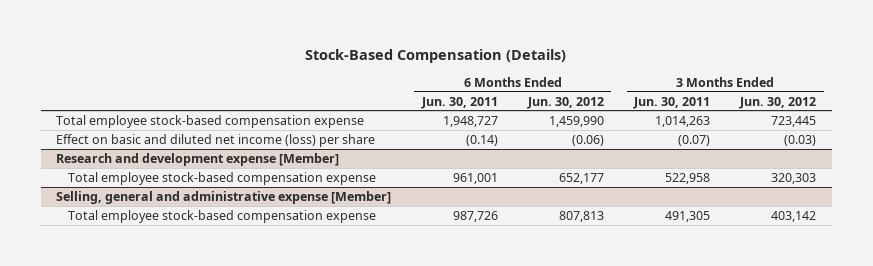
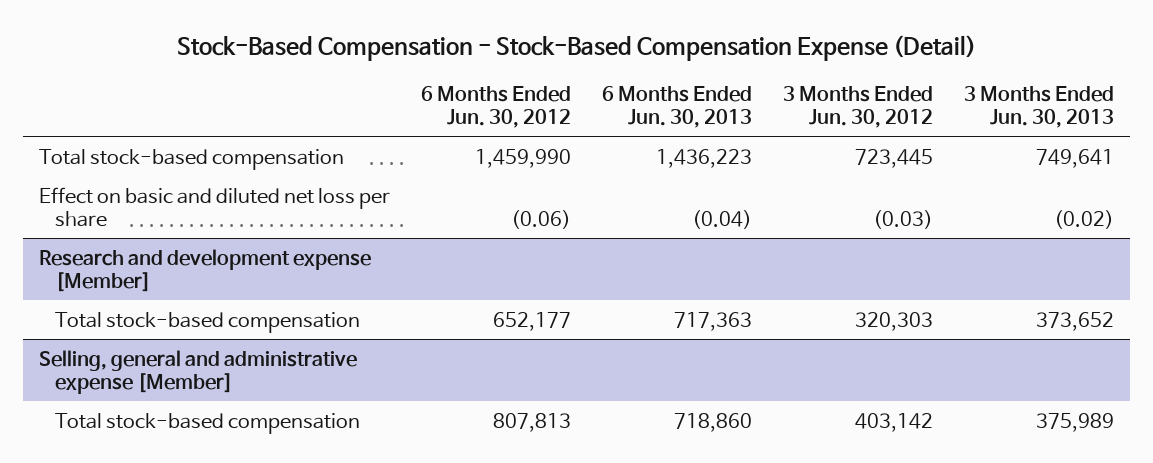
[305,49,567,64] Stock-Based Compensation (Details) -> [177,35,977,62] Stock-Based Compensation - Stock-Based Compensation Expense (Detail)
[420,96,498,109] Jun. 30, 2011 -> none
[633,96,711,109] Jun. 30, 2011 -> none
none -> [601,85,752,129] 6 Months Ended Jun. 30, 2013
none -> [964,85,1115,129] 3 Months Ended Jun. 30, 2013
[56,114,365,128] Total employee stock-based compensation expense -> [38,148,344,170] Total stock-based compensation
[56,133,376,147] Effect on basic and diluted net income (loss) per share -> [38,186,390,227] Effect on basic and diluted net loss per share
[68,171,377,185] Total employee stock-based compensation expense -> [55,311,361,333] Total stock-based compensation
[68,209,377,223] Total employee stock-based compensation expense -> [55,412,361,434] Total stock-based compensation

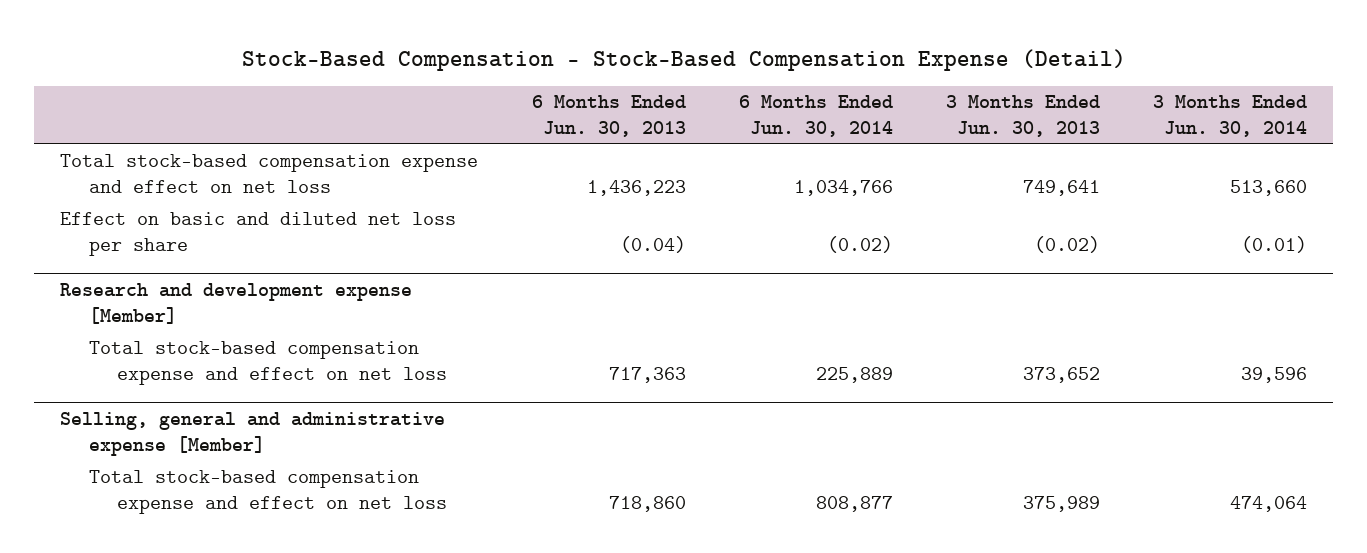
[420,85,571,129] 6 Months Ended Jun. 30, 2012 -> none
[783,85,934,129] 3 Months Ended Jun. 30, 2012 -> none
none -> [738,95,893,138] 6 Months Ended Jun. 30, 2014
none -> [1152,95,1307,138] 3 Months Ended Jun. 30, 2014
[38,148,344,170] Total stock-based compensation -> [60,154,479,193] Total stock-based compensation expense and effect on net loss
[55,311,361,333] Total stock-based compensation -> [88,341,448,385] Total stock-based compensation expense and effect on net loss
[55,412,361,434] Total stock-based compensation -> [88,470,448,514] Total stock-based compensation expense and effect on net loss

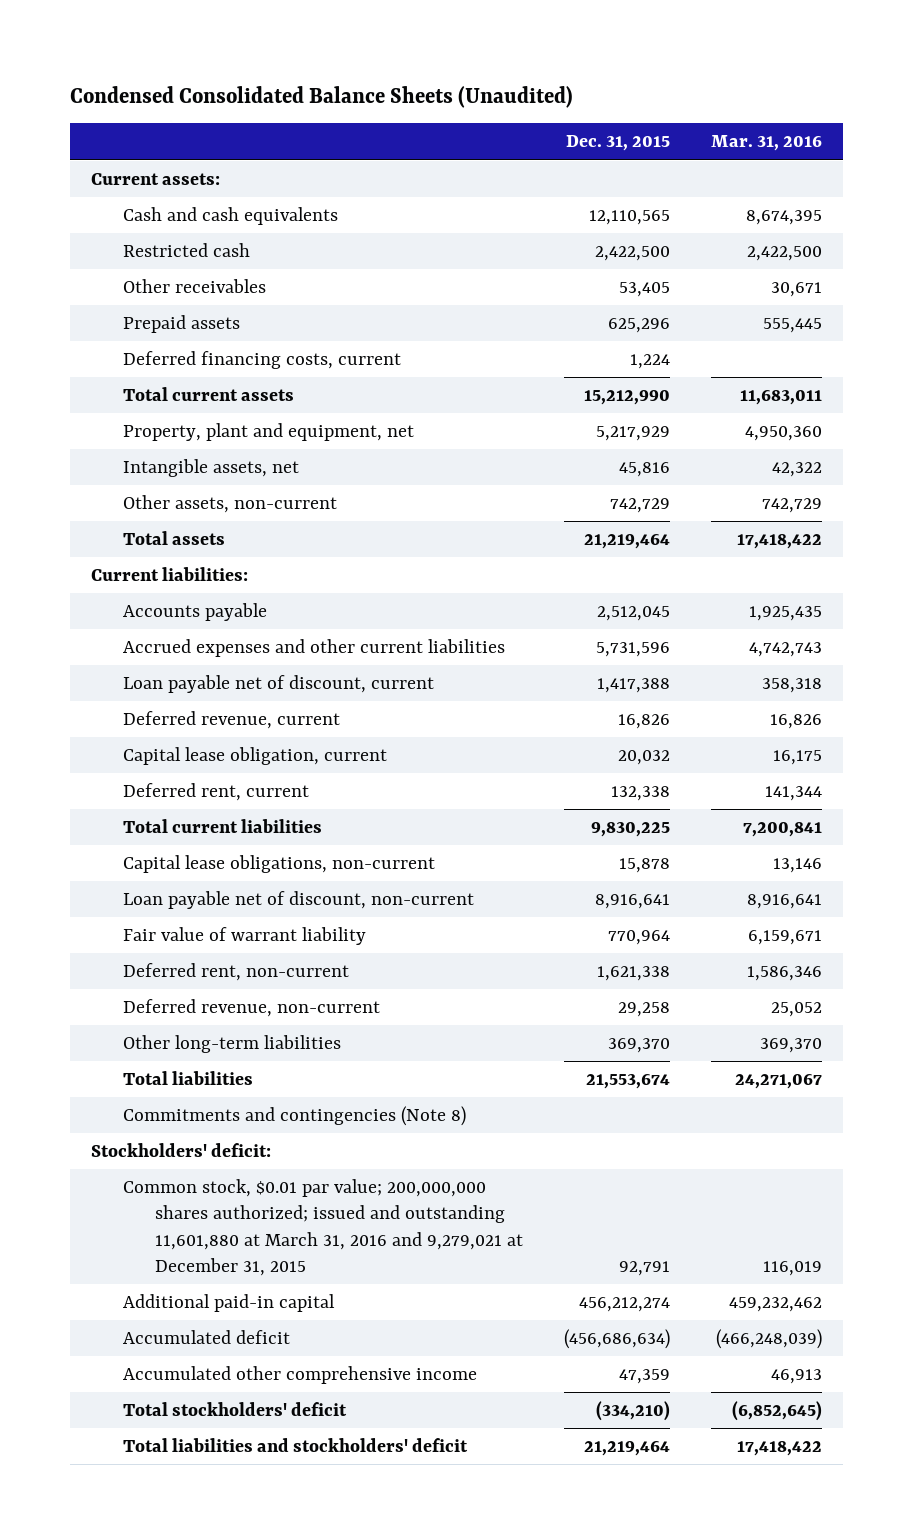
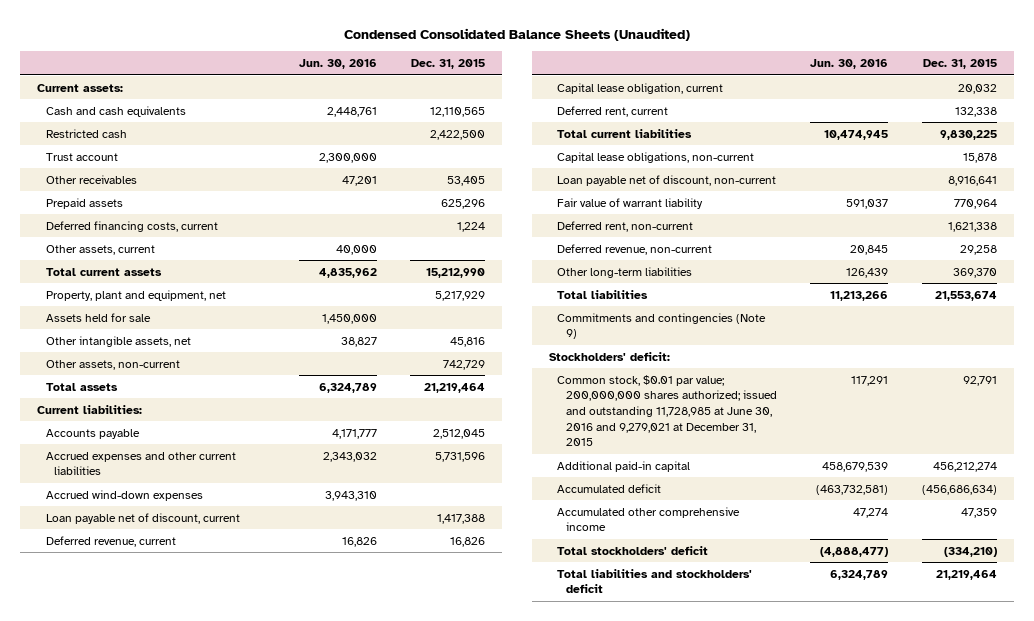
[711,135,823,152] Mar. 31, 2016 -> none
none -> [298,59,377,70] Jun. 30, 2016
none -> [45,152,118,161] Trust account
none -> [45,244,155,255] Other assets, current
none -> [45,312,151,322] Assets held for sale
[122,458,299,477] Intangible assets, net -> [45,335,191,347] Other intangible assets, net
none -> [45,489,203,501] Accrued wind-down expenses
[122,1105,466,1126] Commitments and contingencies (Note 8) -> [557,312,767,340] Commitments and contingencies (Note 9)
[122,1178,523,1277] Common stock, $0.01 par value; 200,000,000 shares authorized; issued and outstanding 11,601,880 at March 31, 2016 and 9,279,021 at December 31, 2015 -> [557,374,778,447] Common stock, $0.01 par value; 200,000,000 shares authorized; issued and outstanding 11,728,985 at June 30, 2016 and 9,279,021 at December 31, 2015

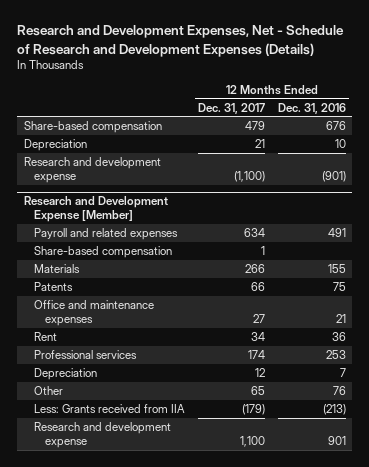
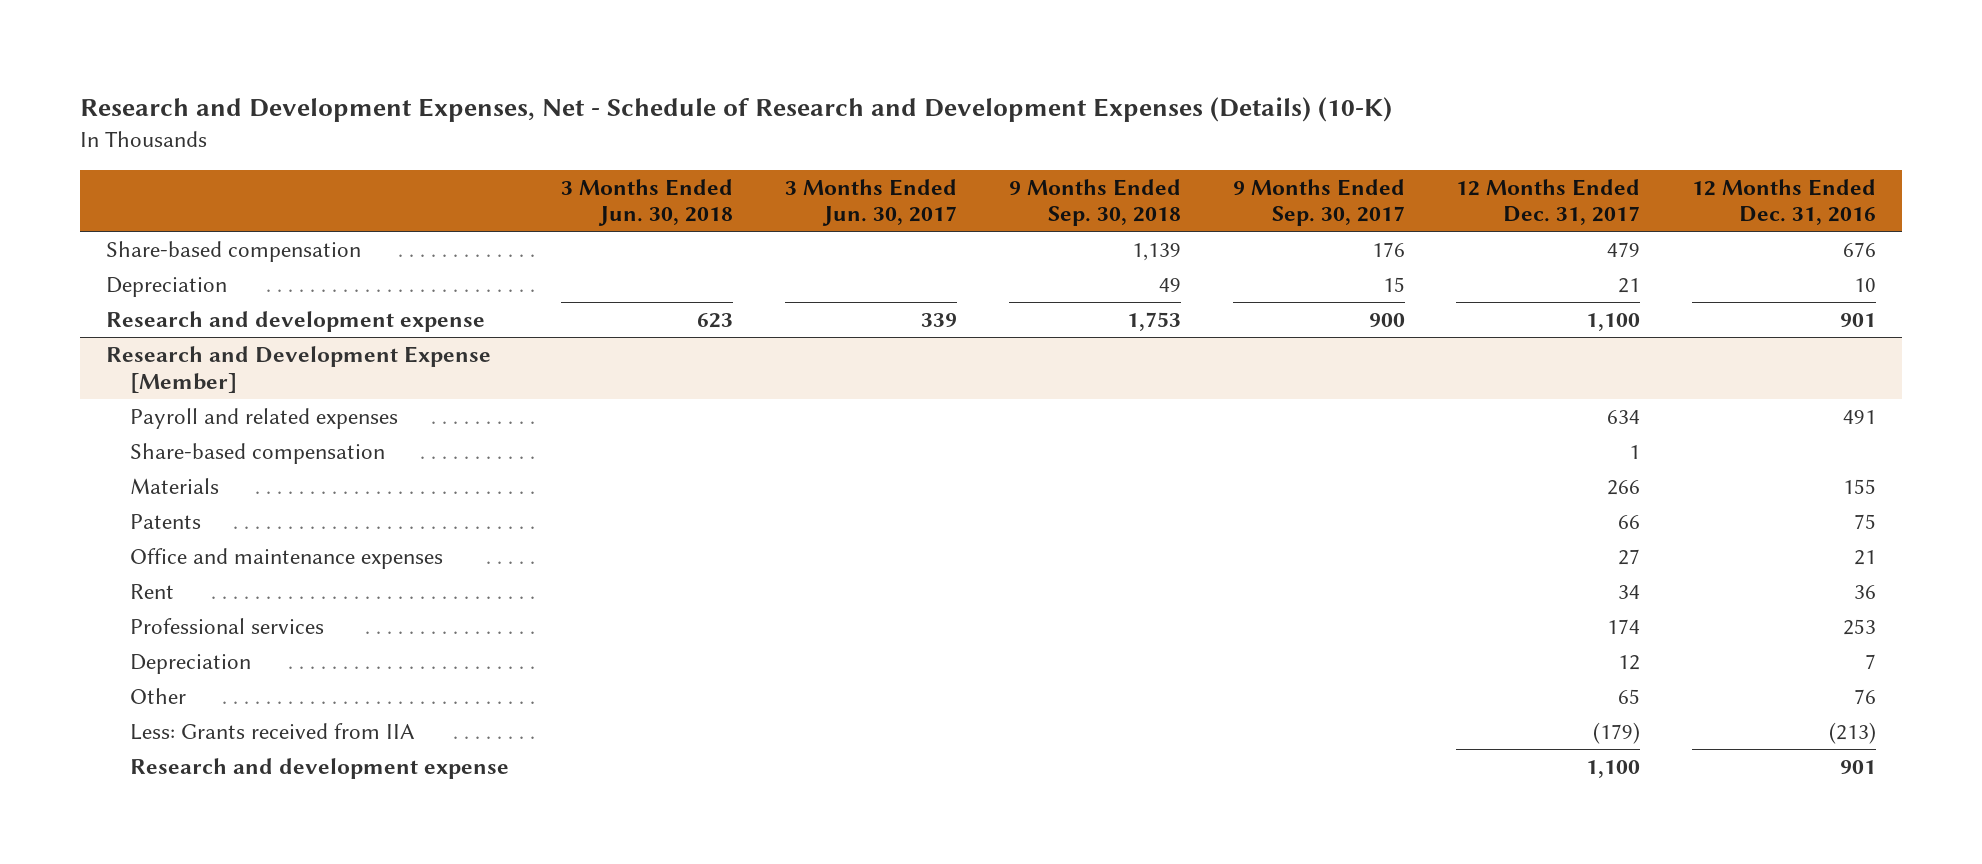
[17,25,345,57] Research and Development Expenses, Net - Schedule of Research and Development Expenses (Details) -> [79,96,1392,122] Research and Development Expenses, Net - Schedule of Research and Development Expenses (Details) (10-K)
none -> [560,178,733,227] 3 Months Ended Jun. 30, 2018
none -> [784,178,957,227] 3 Months Ended Jun. 30, 2017
none -> [1008,178,1181,227] 9 Months Ended Sep. 30, 2018
none -> [1232,178,1405,227] 9 Months Ended Sep. 30, 2017
[234,171,266,183] (1,100) -> [1586,313,1641,332] 1,100
[321,171,346,183] (901) -> [1840,313,1877,328] 901

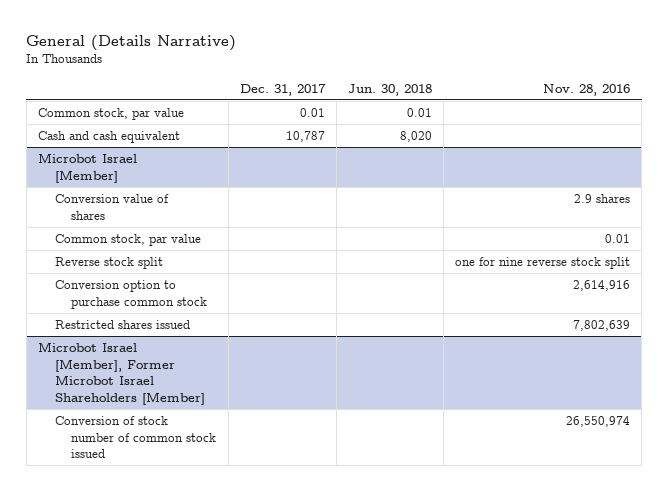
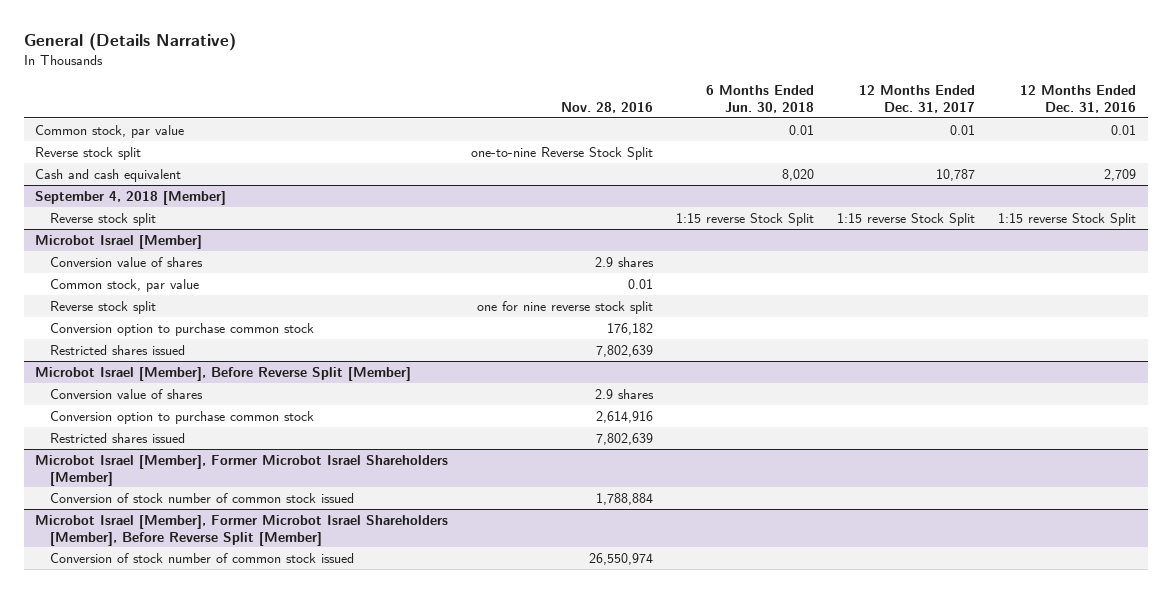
[239,83,326,96] Dec. 31, 2017 -> none
[347,83,432,96] Jun. 30, 2018 -> none
none -> [706,85,815,113] 6 Months Ended Jun. 30, 2018
none -> [859,85,976,113] 12 Months Ended Dec. 31, 2017
none -> [1020,85,1137,113] 12 Months Ended Dec. 31, 2016
none -> [35,146,142,160] Reverse stock split
none -> [35,190,227,205] September 4, 2018 [Member]
none -> [50,212,157,226] Reverse stock split
none -> [50,322,315,336] Conversion option to purchase common stock
none -> [50,344,186,355] Restricted shares issued
none -> [35,366,412,381] Microbot Israel [Member], Before Reverse Split [Member]
none -> [50,388,204,399] Conversion value of shares
none -> [50,492,355,503] Conversion of stock number of common stock issued
none -> [35,514,449,546] Microbot Israel [Member], Former Microbot Israel Shareholders [Member], Before Reverse Split [Member]

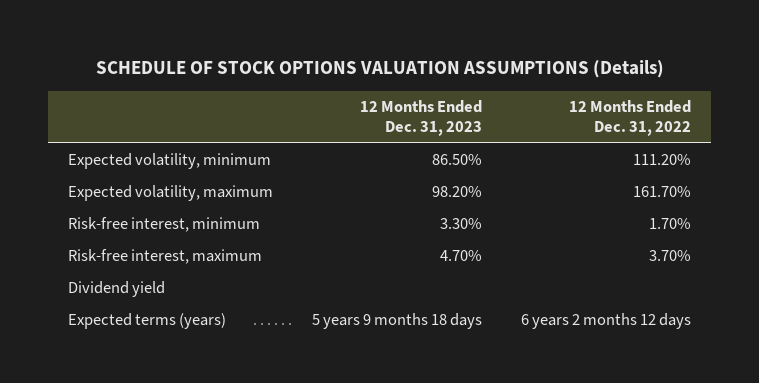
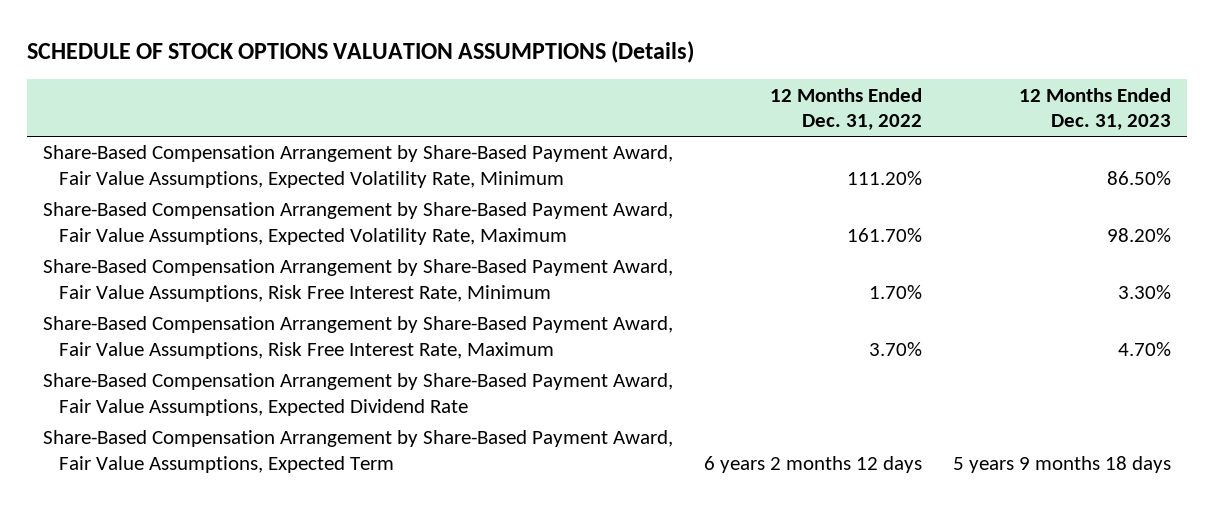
[67,152,271,169] Expected volatility, minimum -> [42,145,673,189] Share-Based Compensation Arrangement by Share-Based Payment Award, Fair Value Assumptions, Expected Volatility Rate, Minimum
[67,184,273,201] Expected volatility, maximum -> [42,202,673,246] Share-Based Compensation Arrangement by Share-Based Payment Award, Fair Value Assumptions, Expected Volatility Rate, Maximum
[67,216,260,232] Risk-free interest, minimum -> [42,259,673,303] Share-Based Compensation Arrangement by Share-Based Payment Award, Fair Value Assumptions, Risk Free Interest Rate, Minimum
[67,248,262,264] Risk-free interest, maximum -> [42,316,673,360] Share-Based Compensation Arrangement by Share-Based Payment Award, Fair Value Assumptions, Risk Free Interest Rate, Maximum
[67,280,165,297] Dividend yield -> [42,373,673,417] Share-Based Compensation Arrangement by Share-Based Payment Award, Fair Value Assumptions, Expected Dividend Rate
[67,312,226,329] Expected terms (years) -> [42,430,673,474] Share-Based Compensation Arrangement by Share-Based Payment Award, Fair Value Assumptions, Expected Term

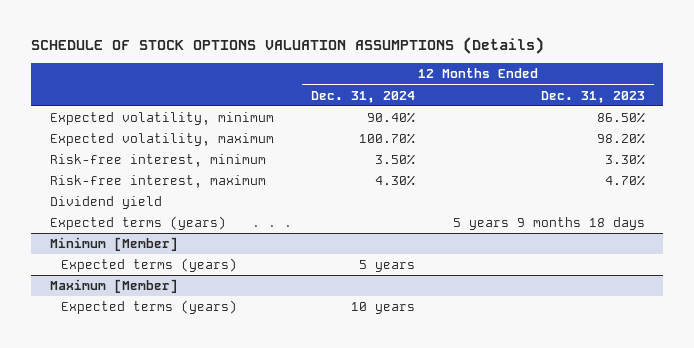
[769,87,922,131] 12 Months Ended Dec. 31, 2022 -> none
none -> [311,90,416,103] Dec. 31, 2024
[42,145,673,189] Share-Based Compensation Arrangement by Share-Based Payment Award, Fair Value Assumptions, Expected Volatility Rate, Minimum -> [49,112,274,126] Expected volatility, minimum
[42,202,673,246] Share-Based Compensation Arrangement by Share-Based Payment Award, Fair Value Assumptions, Expected Volatility Rate, Maximum -> [49,133,274,147] Expected volatility, maximum
[42,259,673,303] Share-Based Compensation Arrangement by Share-Based Payment Award, Fair Value Assumptions, Risk Free Interest Rate, Minimum -> [49,154,266,168] Risk-free interest, minimum
[42,316,673,360] Share-Based Compensation Arrangement by Share-Based Payment Award, Fair Value Assumptions, Risk Free Interest Rate, Maximum -> [49,175,266,189] Risk-free interest, maximum
[42,373,673,417] Share-Based Compensation Arrangement by Share-Based Payment Award, Fair Value Assumptions, Expected Dividend Rate -> [49,196,162,210] Dividend yield
[42,430,673,474] Share-Based Compensation Arrangement by Share-Based Payment Award, Fair Value Assumptions, Expected Term -> [49,216,226,231] Expected terms (years)
none -> [49,237,178,252] Minimum [Member]
none -> [61,258,238,273] Expected terms (years)
none -> [49,279,178,294] Maximum [Member]
none -> [61,300,238,315] Expected terms (years)

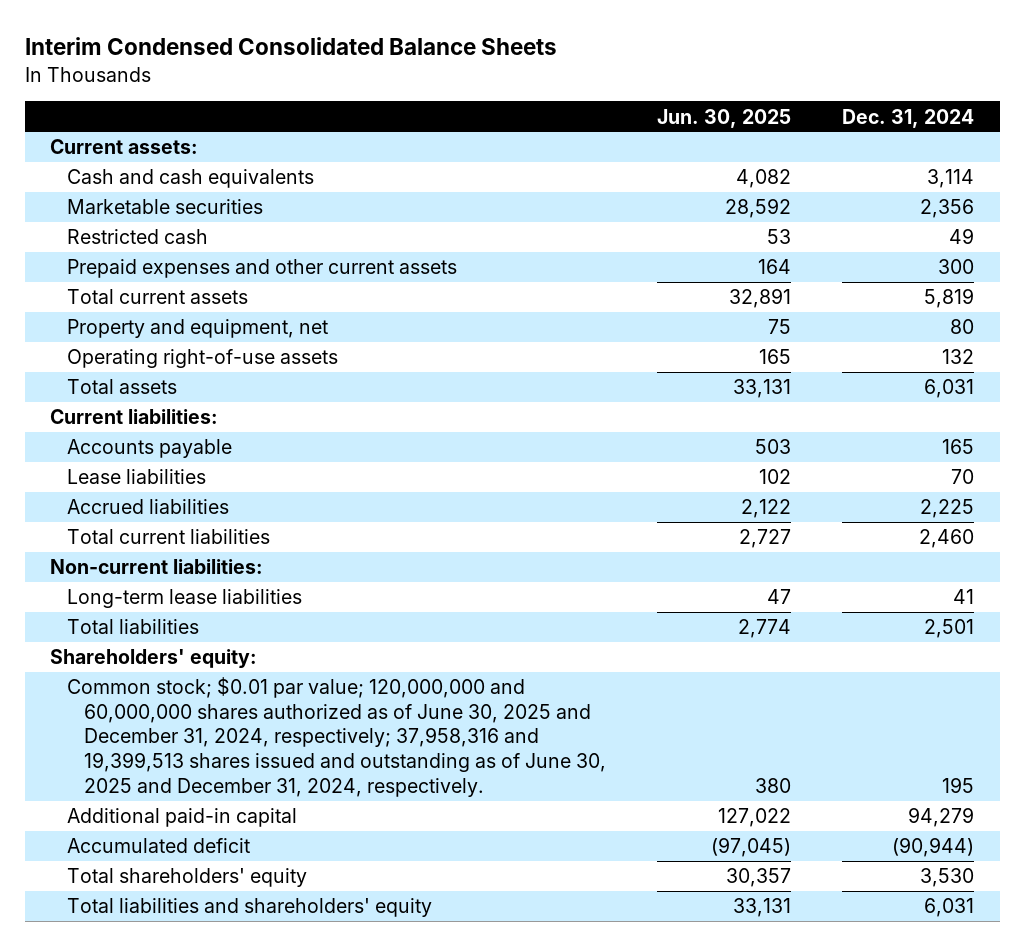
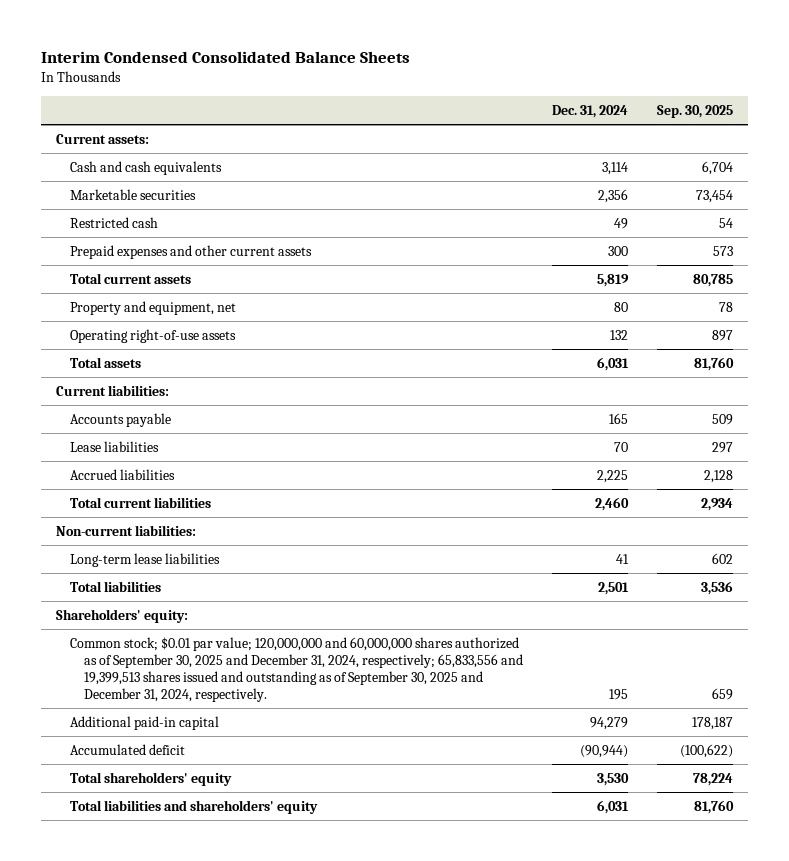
[656,108,791,128] Jun. 30, 2025 -> none
none -> [657,105,734,119] Sep. 30, 2025
[66,677,606,797] Common stock; $0.01 par value; 120,000,000 and 60,000,000 shares authorized as of June 30, 2025 and December 31, 2024, respectively; 37,958,316 and 19,399,513 shares issued and outstanding as of June 30, 2025 and December 31, 2024, respectively. -> [69,636,523,702] Common stock; $0.01 par value; 120,000,000 and 60,000,000 shares authorized as of September 30, 2025 and December 31, 2024, respectively; 65,833,556 and 19,399,513 shares issued and outstanding as of September 30, 2025 and December 31, 2024, respectively.

